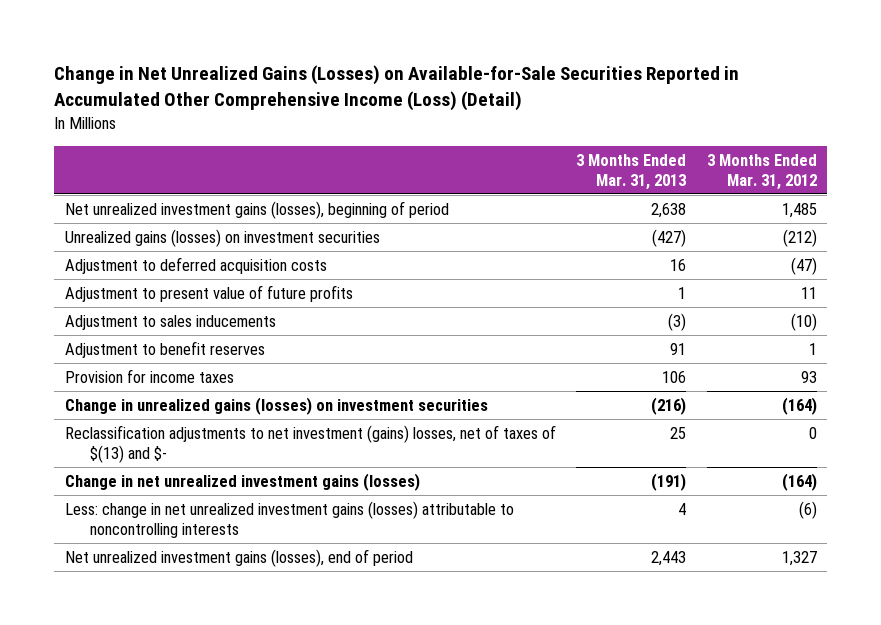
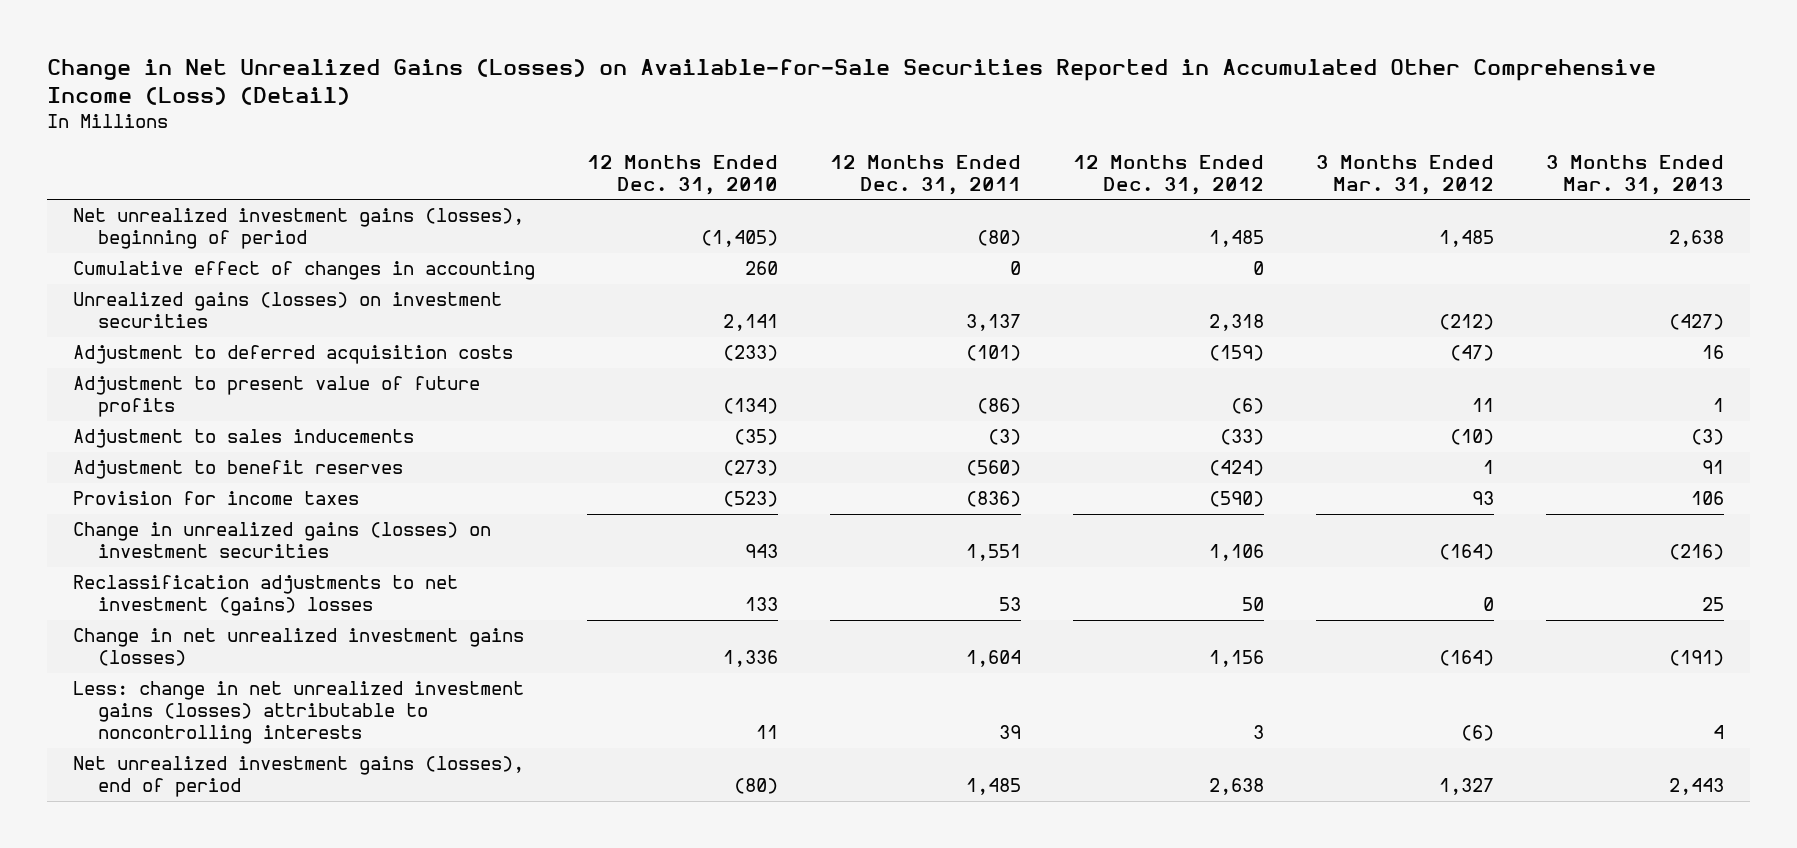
none -> [586,154,778,195] 12 Months Ended Dec. 31, 2010
none -> [829,154,1021,195] 12 Months Ended Dec. 31, 2011
none -> [1072,154,1264,195] 12 Months Ended Dec. 31, 2012
none -> [72,261,535,281] Cumulative effect of changes in accounting
[64,425,556,464] Reclassification adjustments to net investment (gains) losses, net of taxes of $(13) and $- -> [72,575,458,617] Reclassification adjustments to net investment (gains) losses

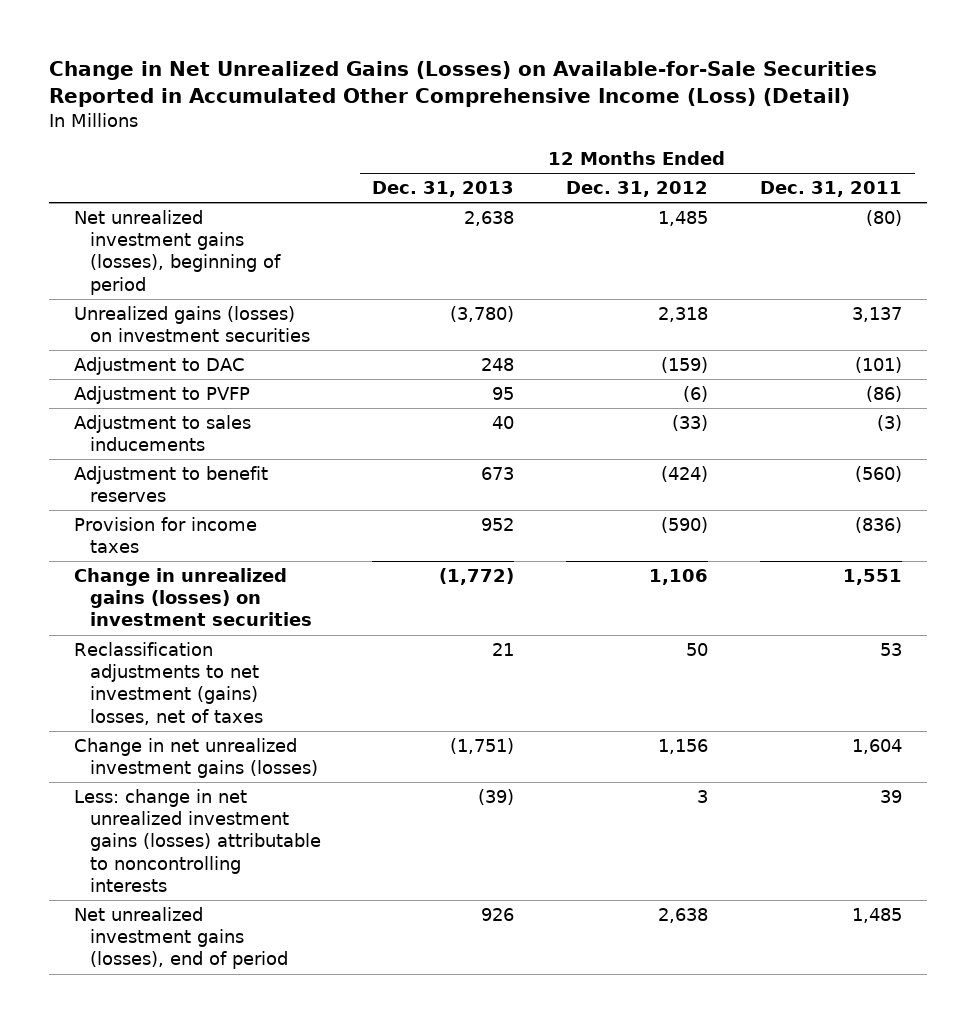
[586,154,778,195] 12 Months Ended Dec. 31, 2010 -> none
[1315,154,1494,195] 3 Months Ended Mar. 31, 2012 -> none
[1545,154,1724,195] 3 Months Ended Mar. 31, 2013 -> none
none -> [372,181,515,198] Dec. 31, 2013
[72,261,535,281] Cumulative effect of changes in accounting -> none
[72,345,513,365] Adjustment to deferred acquisition costs -> [74,356,246,375] Adjustment to DAC
[72,376,480,418] Adjustment to present value of future profits -> [74,385,251,404] Adjustment to PVFP
[72,575,458,617] Reclassification adjustments to net investment (gains) losses -> [74,641,263,725] Reclassification adjustments to net investment (gains) losses, net of taxes

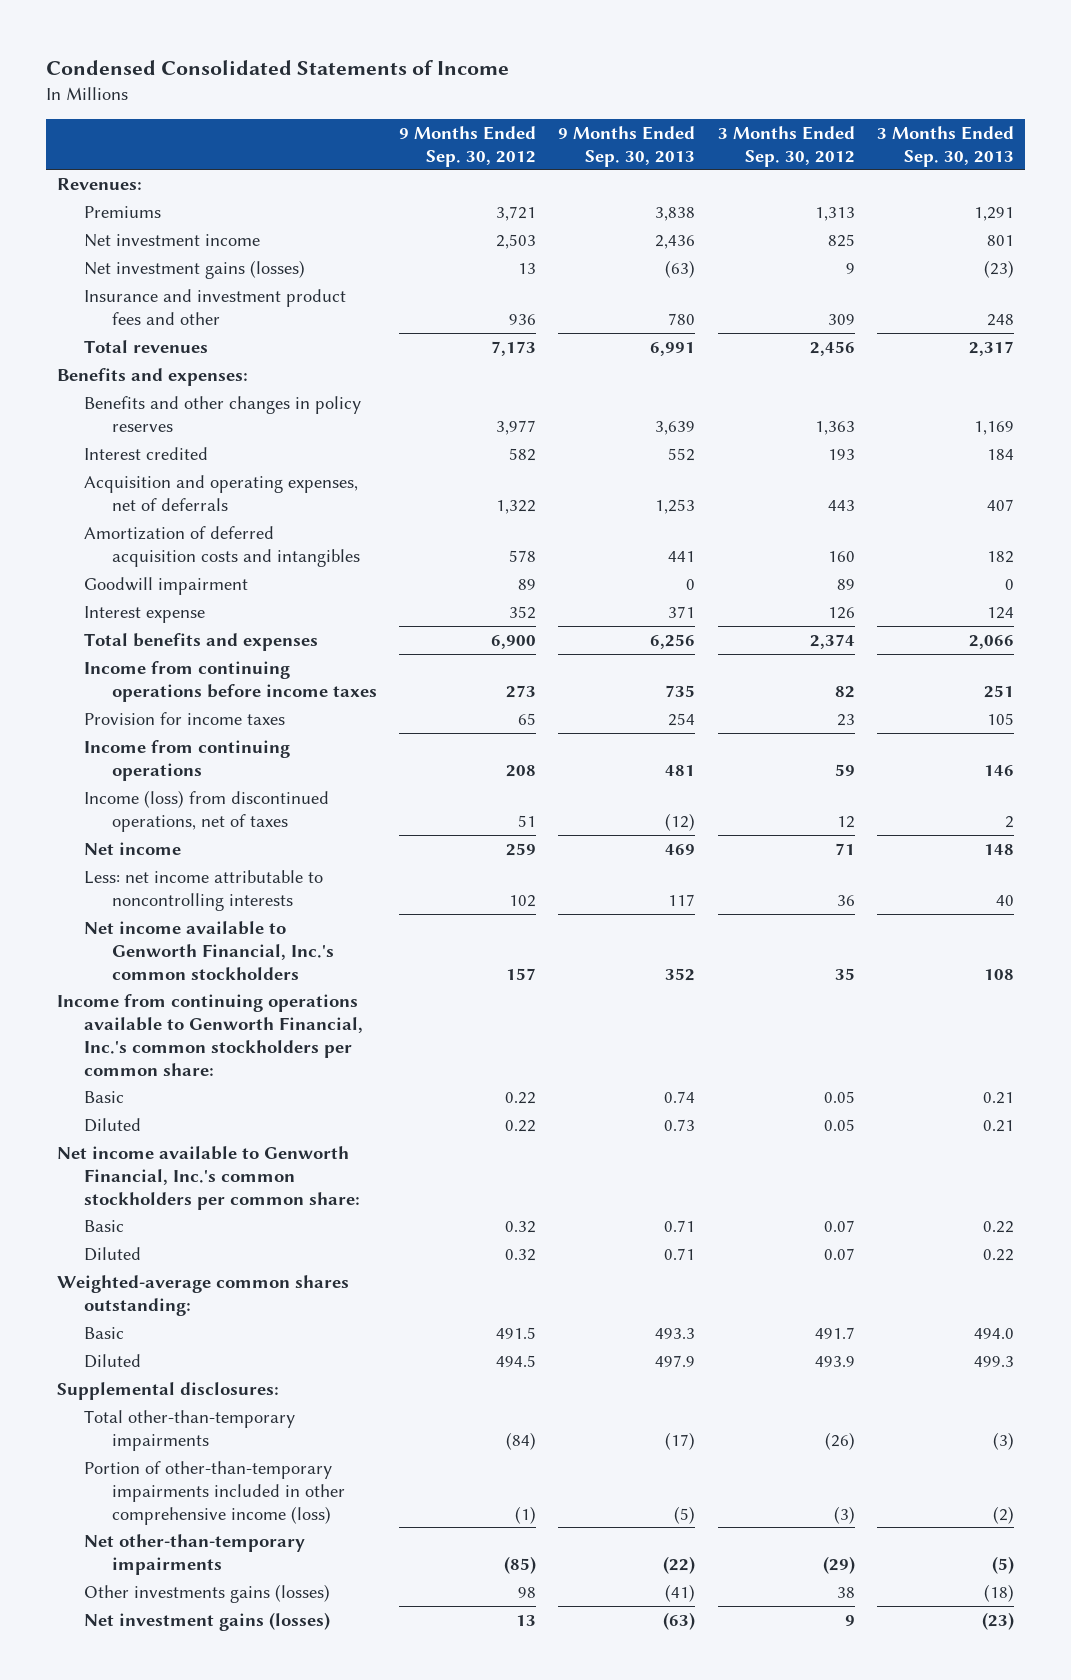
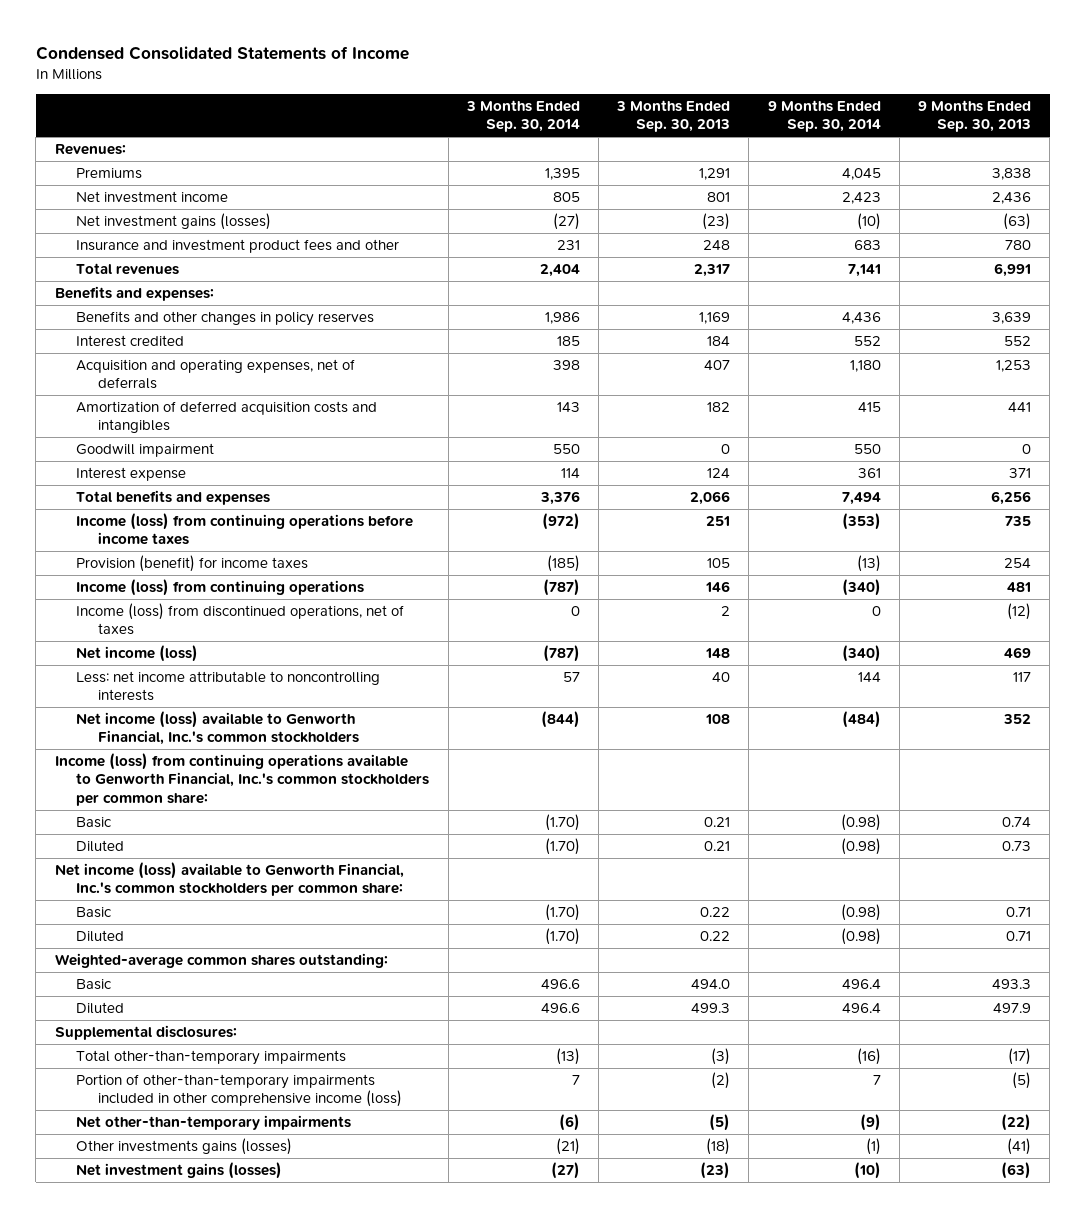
[399,125,537,167] 9 Months Ended Sep. 30, 2012 -> none
[717,125,855,167] 3 Months Ended Sep. 30, 2012 -> none
none -> [465,99,580,133] 3 Months Ended Sep. 30, 2014
none -> [767,99,881,133] 9 Months Ended Sep. 30, 2014
[84,660,377,702] Income from continuing operations before income taxes -> [76,512,414,546] Income (loss) from continuing operations before income taxes
[84,711,286,725] Provision for income taxes -> [76,554,309,572] Provision (benefit) for income taxes
[84,739,291,781] Income from continuing operations -> [76,578,365,596] Income (loss) from continuing operations
[84,841,182,855] Net income -> [76,644,199,662] Net income (loss)
[84,920,334,980] Net income available to Genworth Financial, Inc.'s common stockholders -> [76,710,360,746] Net income (loss) available to Genworth Financial, Inc.'s common stockholders
[56,993,364,1076] Income from continuing operations available to Genworth Financial, Inc.'s common stockholders per common share: -> [54,752,430,806] Income (loss) from continuing operations available to Genworth Financial, Inc.'s common stockholders per common share:
[56,1145,361,1210] Net income available to Genworth Financial, Inc.'s common stockholders per common share: -> [54,861,404,897] Net income (loss) available to Genworth Financial, Inc.'s common stockholders per common share:

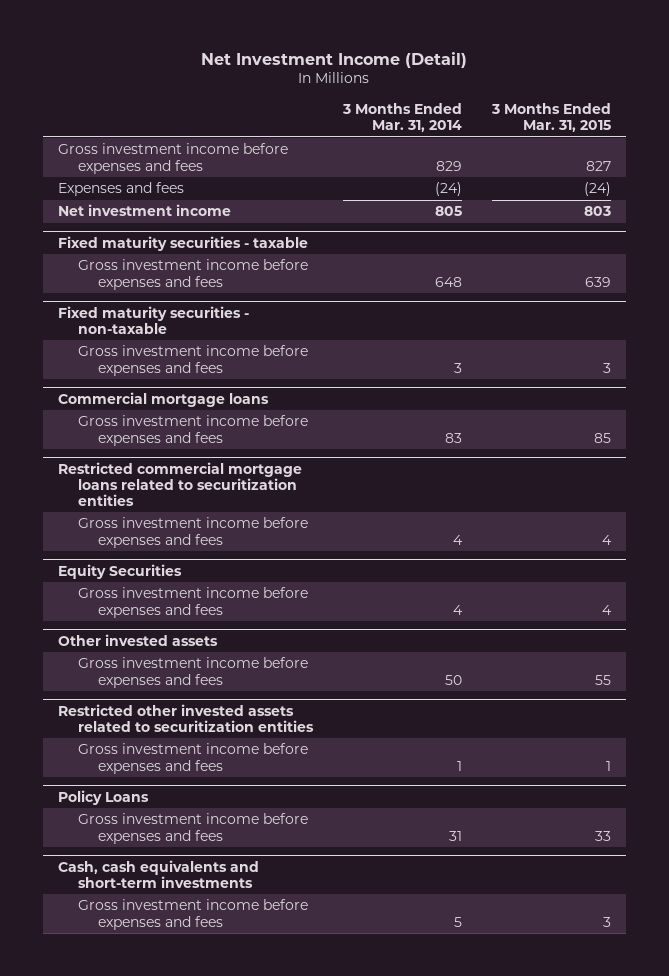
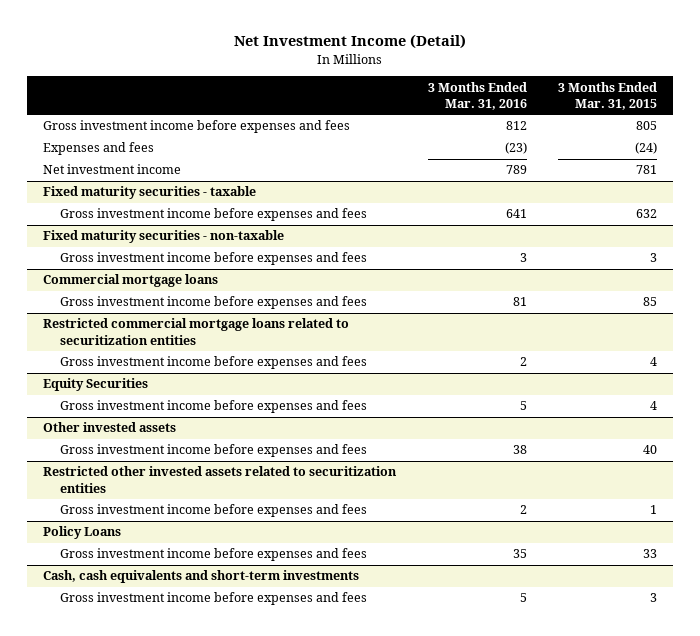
[342,102,463,132] 3 Months Ended Mar. 31, 2014 -> none
none -> [427,81,527,110] 3 Months Ended Mar. 31, 2016
[585,160,611,171] 827 -> [636,121,658,131] 805
[583,206,611,217] 803 -> [636,165,658,175] 781
[584,276,611,287] 639 -> [636,209,658,219] 632
[594,674,611,685] 55 -> [643,445,658,455] 40

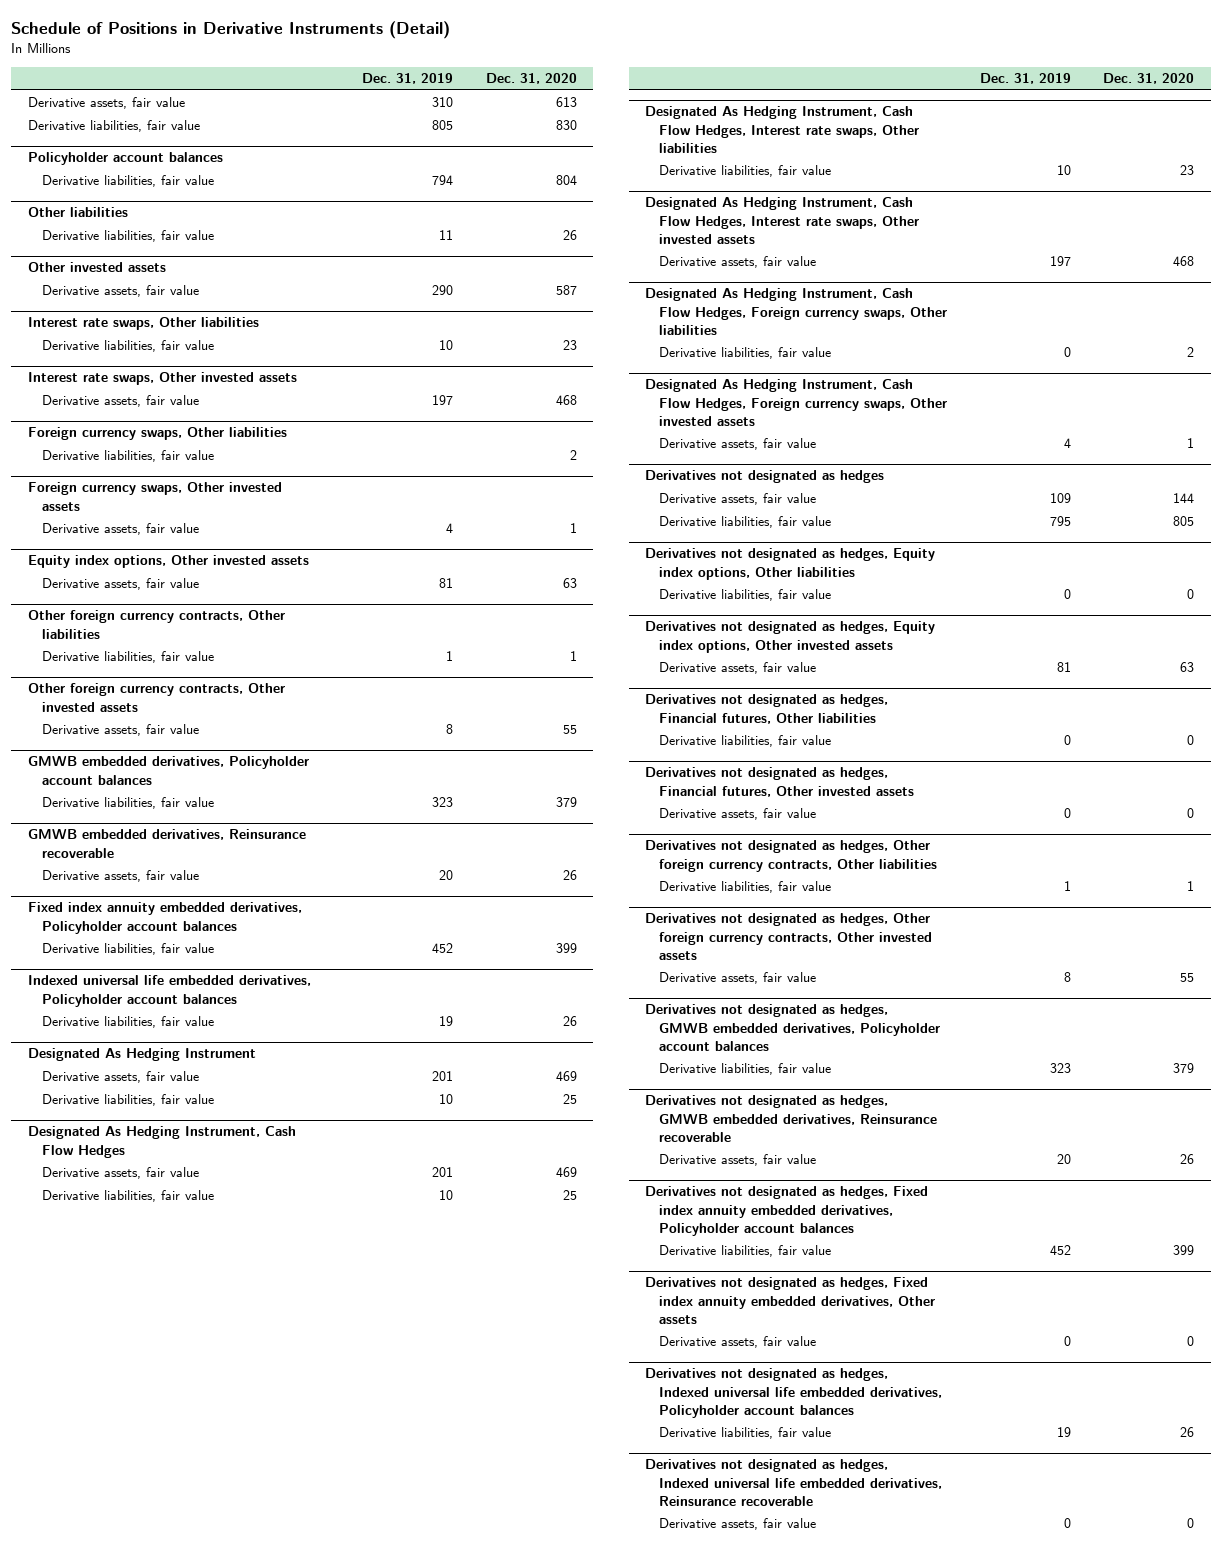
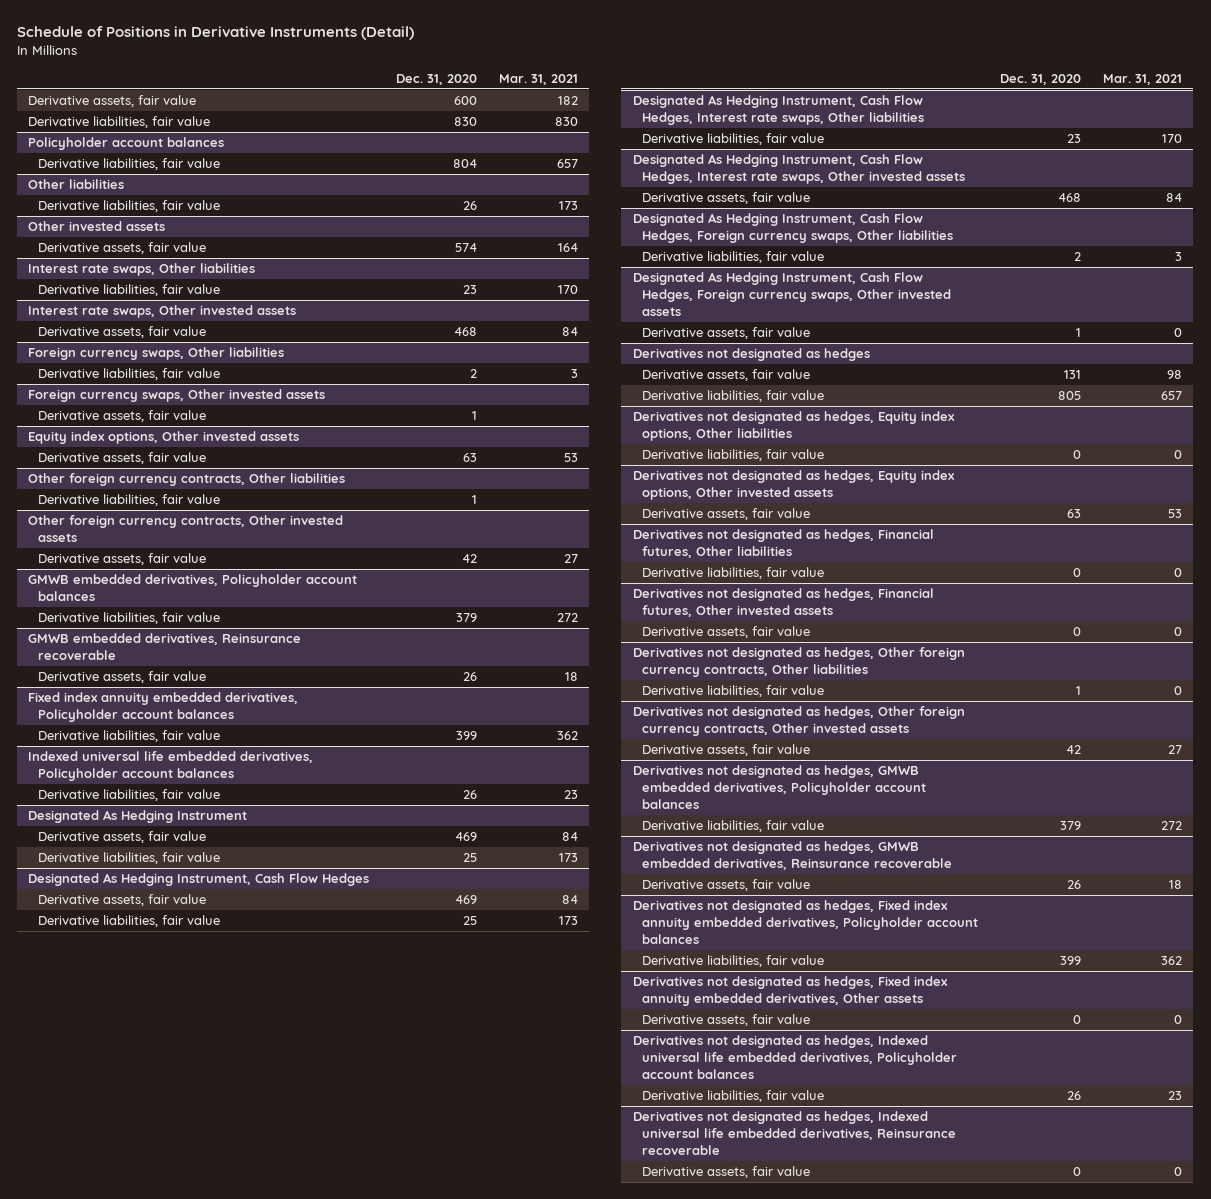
[362,73,454,85] Dec. 31, 2019 -> none
none -> [499,73,579,85] Mar. 31, 2021
[555,97,577,108] 613 -> [453,96,477,106] 600
[555,285,577,296] 587 -> [454,243,477,253] 574
[562,725,577,735] 55 -> [461,554,477,564] 42
[1173,493,1195,504] 144 -> [1064,370,1082,380] 131
[1180,973,1195,983] 55 -> [1066,745,1082,755] 42

